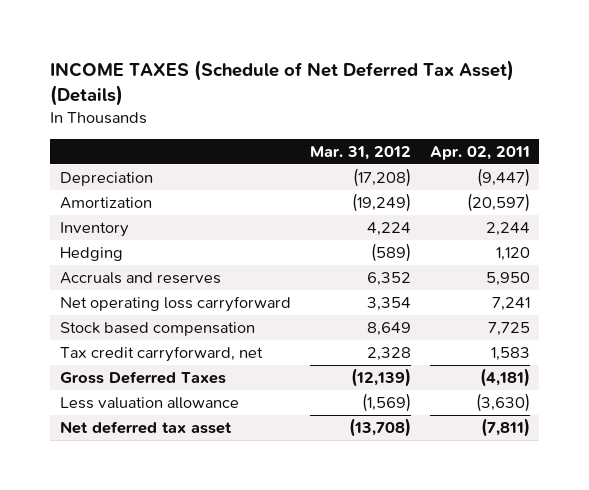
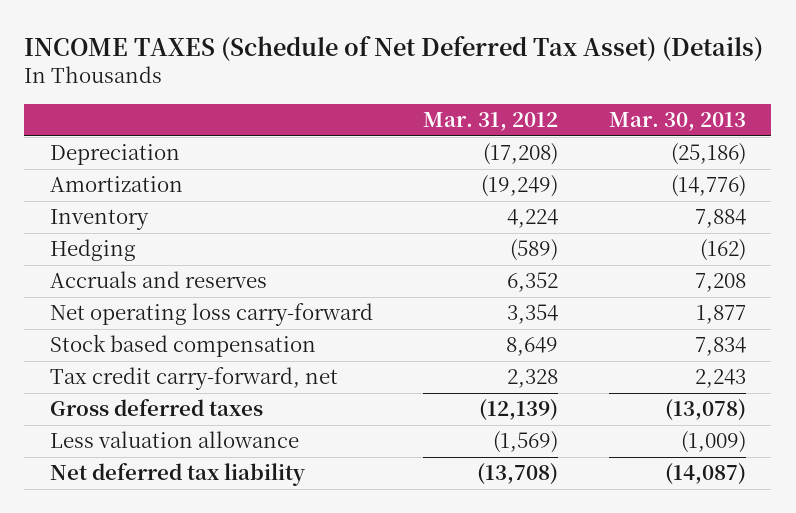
[429,145,530,160] Apr. 02, 2011 -> none
none -> [609,112,747,132] Mar. 30, 2013
[59,295,291,312] Net operating loss carryforward -> [49,303,373,327] Net operating loss carry-forward
[59,345,263,362] Tax credit carryforward, net -> [49,367,338,391] Tax credit carry-forward, net
[59,370,226,384] Gross Deferred Taxes -> [49,399,263,417] Gross deferred taxes
[59,420,232,434] Net deferred tax asset -> [49,463,305,487] Net deferred tax liability

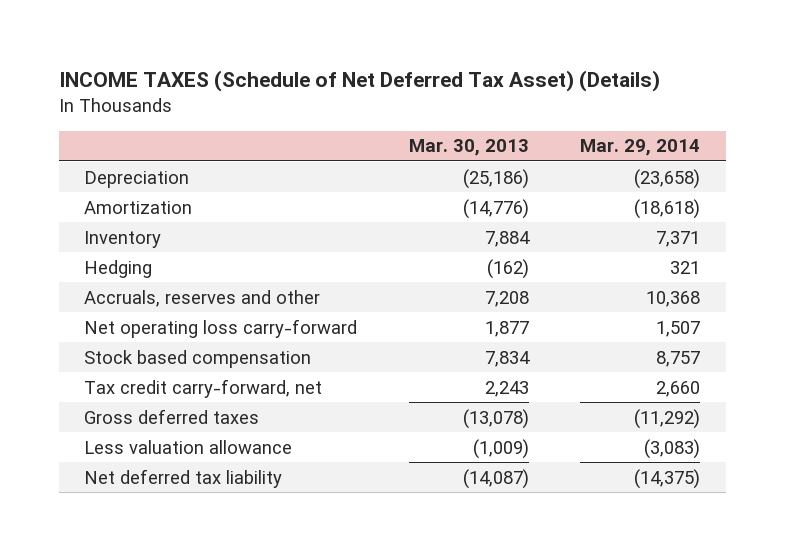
[423,112,559,132] Mar. 31, 2012 -> none
none -> [580,139,701,157] Mar. 29, 2014
[49,271,267,289] Accruals and reserves -> [84,289,321,307] Accruals, reserves and other

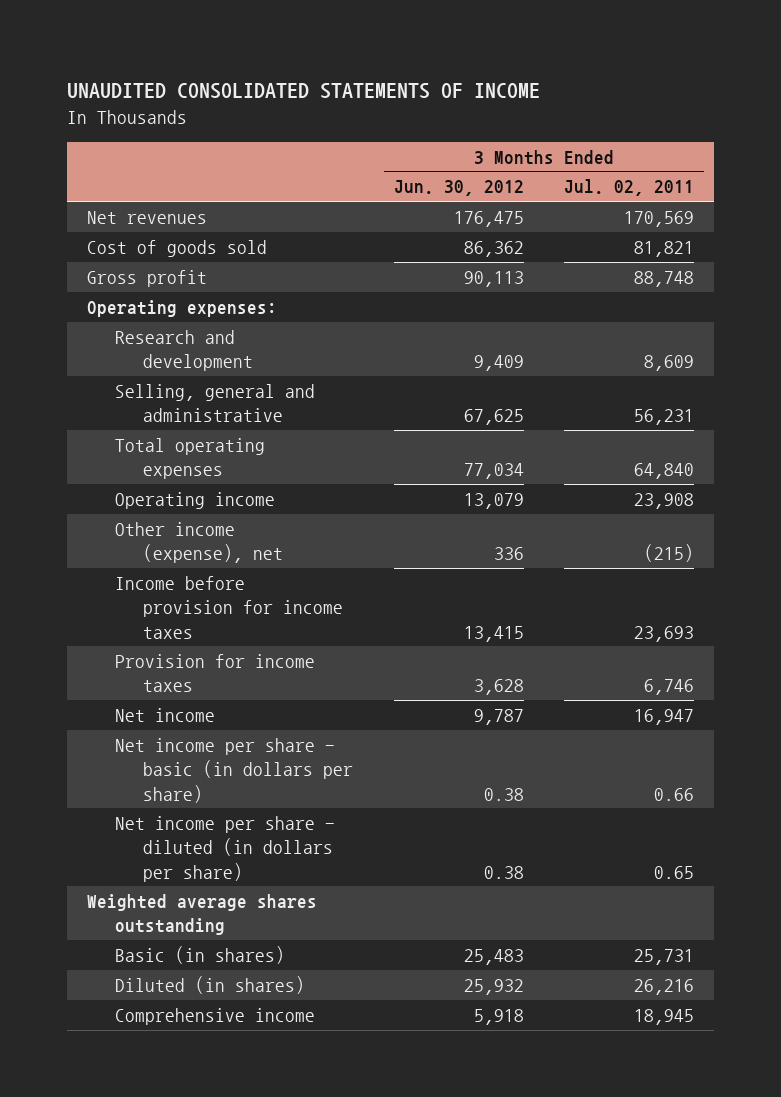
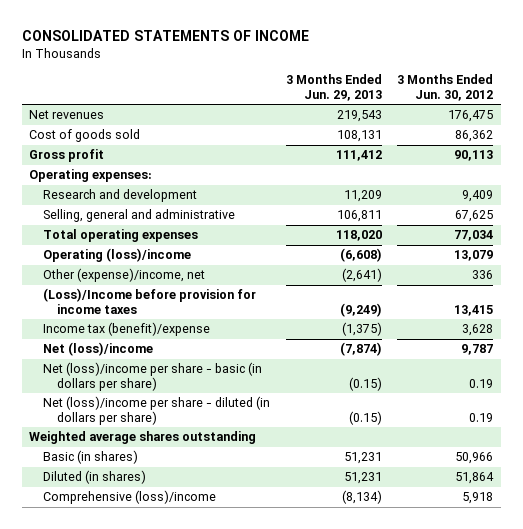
[66,82,540,99] UNAUDITED CONSOLIDATED STATEMENTS OF INCOME -> [21,29,309,41] CONSOLIDATED STATEMENTS OF INCOME
[564,179,695,197] Jul. 02, 2011 -> none
none -> [285,74,382,101] 3 Months Ended Jun. 29, 2013
[115,491,276,509] Operating income -> [43,248,192,263] Operating (loss)/income
[115,521,284,564] Other income (expense), net -> [43,268,206,283] Other (expense)/income, net
[115,575,344,639] Income before provision for income taxes -> [43,288,257,314] (Loss)/Income before provision for income taxes
[115,653,316,693] Provision for income taxes -> [43,322,211,337] Income tax (benefit)/expense
[115,707,216,722] Net income -> [43,342,154,357] Net (loss)/income
[115,737,354,803] Net income per share - basic (in dollars per share) -> [43,362,263,391] Net (loss)/income per share - basic (in dollars per share)
[483,787,524,801] 0.38 -> [469,378,494,388] 0.19
[115,815,336,882] Net income per share - diluted (in dollars per share) -> [43,396,271,425] Net (loss)/income per share - diluted (in dollars per share)
[483,865,524,879] 0.38 -> [469,412,494,422] 0.19
[463,948,524,965] 25,483 -> [455,452,494,465] 50,966
[463,978,524,995] 25,932 -> [455,472,495,485] 51,864
[115,1007,316,1025] Comprehensive income -> [43,490,217,505] Comprehensive (loss)/income

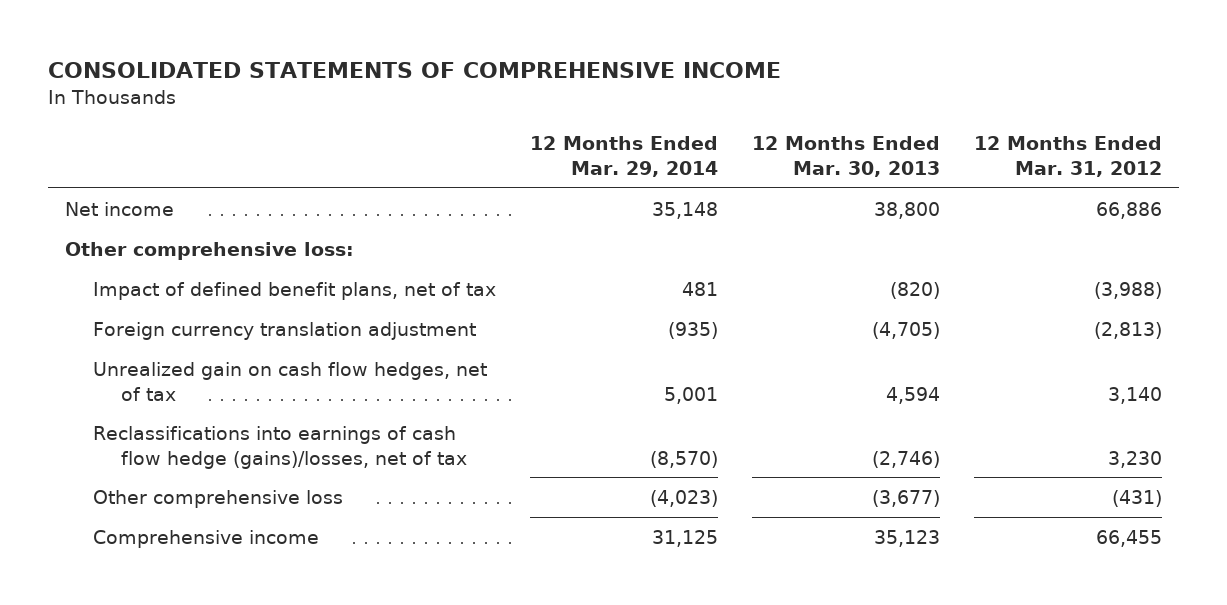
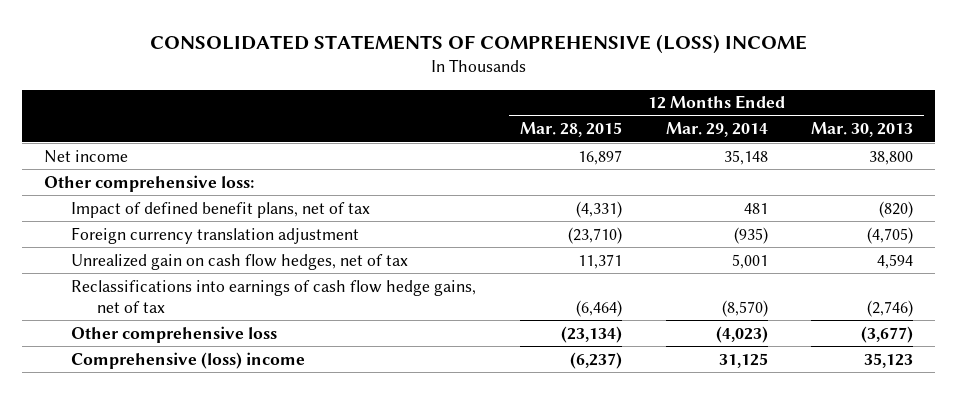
[48,62,782,79] CONSOLIDATED STATEMENTS OF COMPREHENSIVE INCOME -> [149,34,807,55] CONSOLIDATED STATEMENTS OF COMPREHENSIVE (LOSS) INCOME
[973,135,1162,177] 12 Months Ended Mar. 31, 2012 -> none
none -> [519,122,622,138] Mar. 28, 2015
[93,425,468,469] Reclassifications into earnings of cash flow hedge (gains)/losses, net of tax -> [70,279,476,313] Reclassifications into earnings of cash flow hedge gains, net of tax
[93,529,320,548] Comprehensive income -> [70,351,305,369] Comprehensive (loss) income

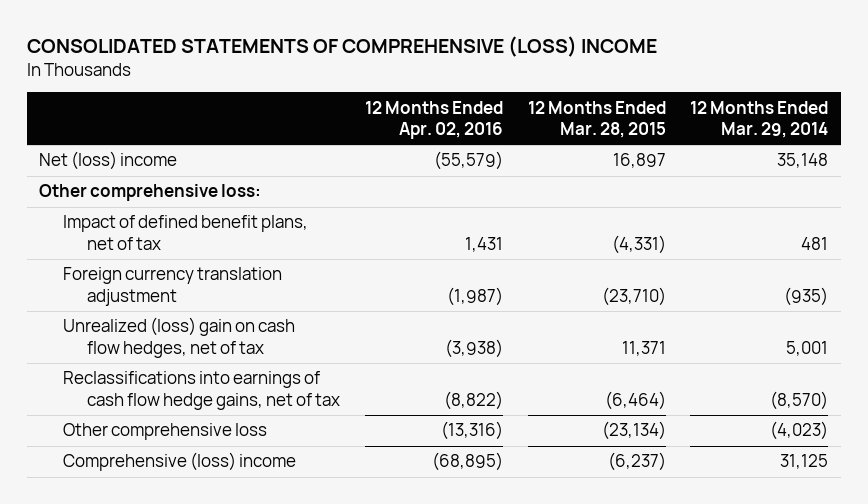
[811,122,914,138] Mar. 30, 2013 -> none
none -> [364,100,503,140] 12 Months Ended Apr. 02, 2016
[44,149,129,163] Net income -> [39,151,178,171] Net (loss) income
[70,253,408,270] Unrealized gain on cash flow hedges, net of tax -> [63,317,296,358] Unrealized (loss) gain on cash flow hedges, net of tax

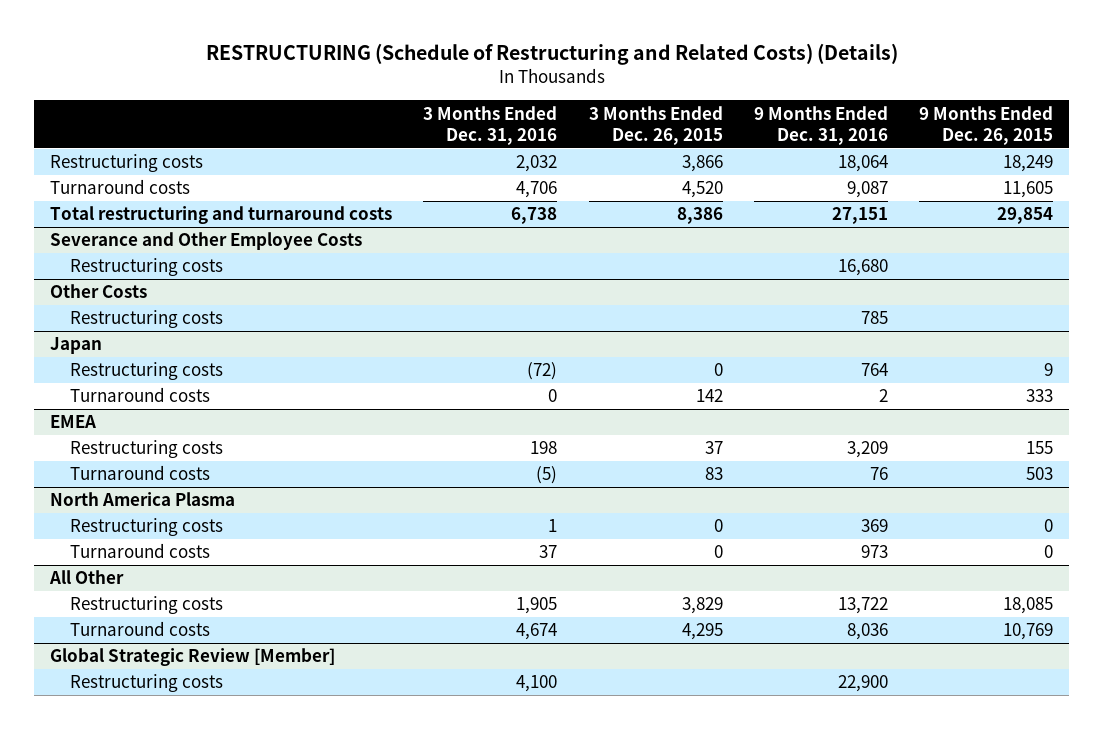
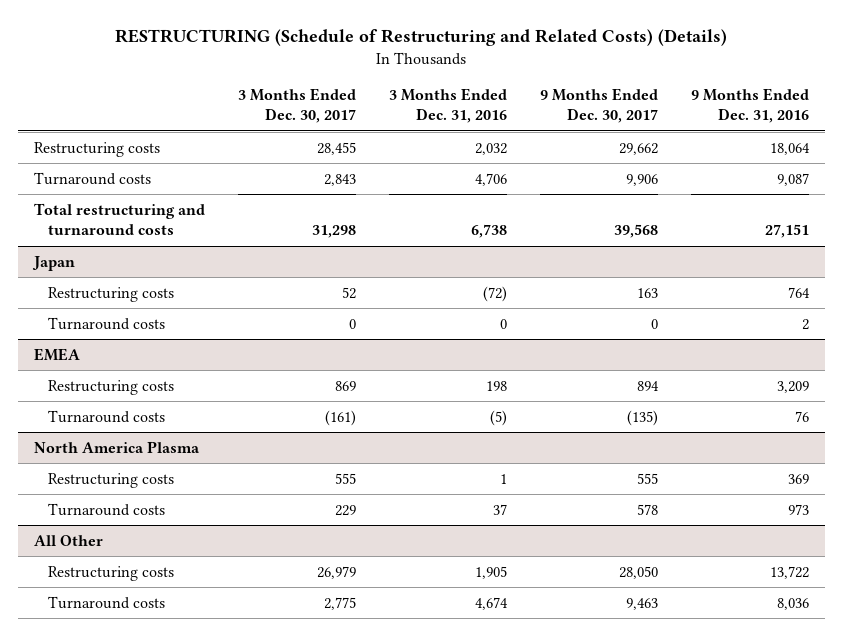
[588,105,723,145] 3 Months Ended Dec. 26, 2015 -> none
[919,105,1054,145] 9 Months Ended Dec. 26, 2015 -> none
none -> [238,88,357,124] 3 Months Ended Dec. 30, 2017
none -> [539,88,658,124] 9 Months Ended Dec. 30, 2017
[49,232,362,251] Severance and Other Employee Costs -> none
[69,258,223,277] Restructuring costs -> none
[49,284,147,299] Other Costs -> none
[69,310,223,329] Restructuring costs -> none
[49,648,335,667] Global Strategic Review [Member] -> none
[69,674,223,693] Restructuring costs -> none

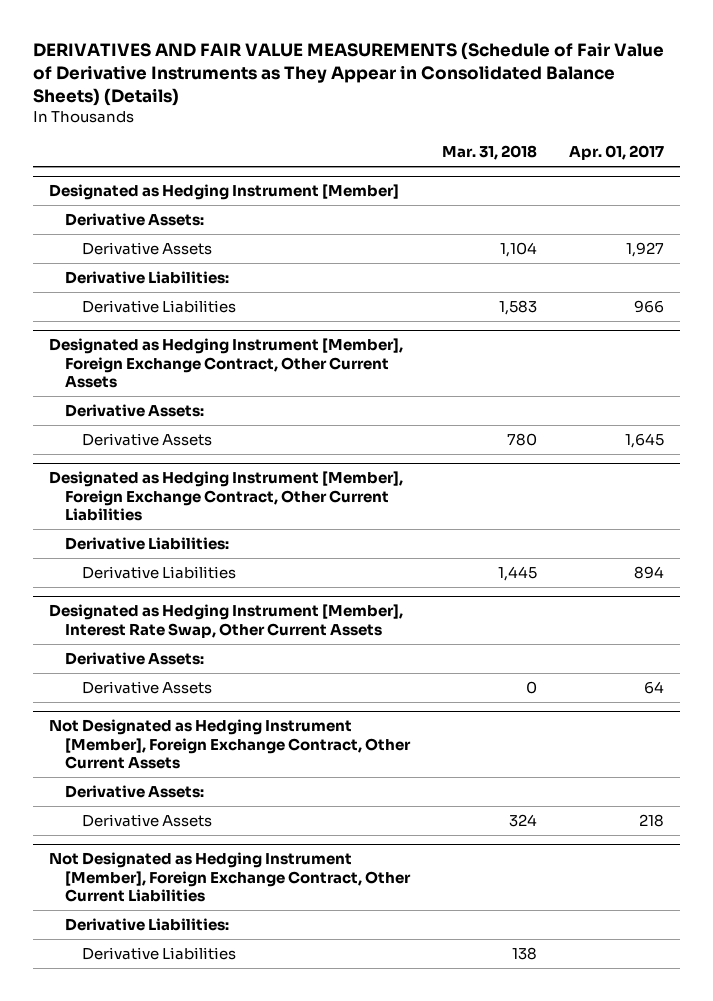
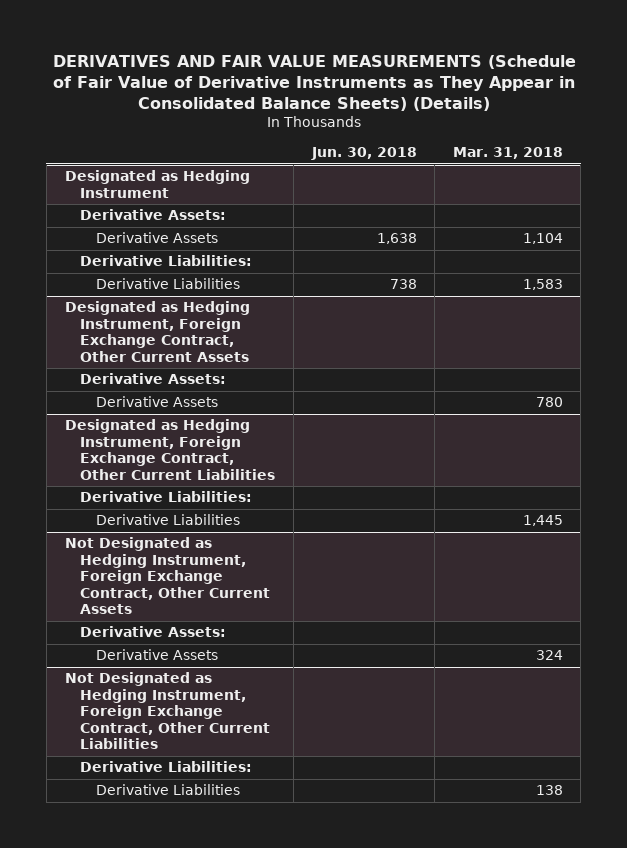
[569,145,665,161] Apr. 01, 2017 -> none
none -> [310,146,417,160] Jun. 30, 2018
[48,184,399,201] Designated as Hedging Instrument [Member] -> [64,170,250,198] Designated as Hedging Instrument
[48,338,403,388] Designated as Hedging Instrument [Member], Foreign Exchange Contract, Other Current Assets -> [64,301,250,362] Designated as Hedging Instrument, Foreign Exchange Contract, Other Current Assets
[48,471,403,521] Designated as Hedging Instrument [Member], Foreign Exchange Contract, Other Current Liabilities -> [64,419,276,480] Designated as Hedging Instrument, Foreign Exchange Contract, Other Current Liabilities
[48,604,403,638] Designated as Hedging Instrument [Member], Interest Rate Swap, Other Current Assets -> none
[65,652,205,666] Derivative Assets: -> none
[81,681,212,695] Derivative Assets -> none
[48,719,412,769] Not Designated as Hedging Instrument [Member], Foreign Exchange Contract, Other Current Assets -> [64,537,271,615] Not Designated as Hedging Instrument, Foreign Exchange Contract, Other Current Assets
[48,852,412,902] Not Designated as Hedging Instrument [Member], Foreign Exchange Contract, Other Current Liabilities -> [64,672,271,750] Not Designated as Hedging Instrument, Foreign Exchange Contract, Other Current Liabilities

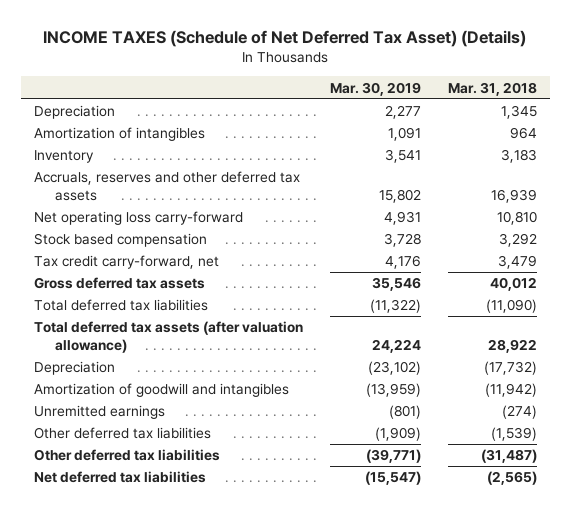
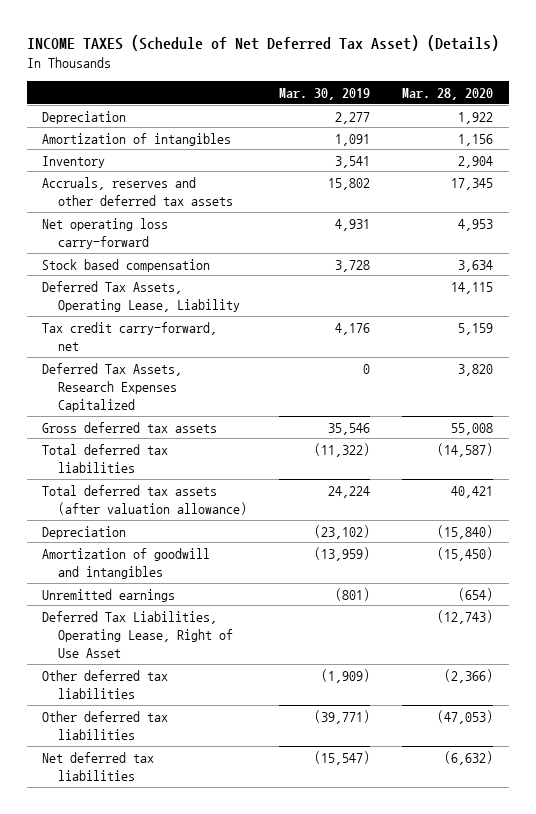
[447,81,537,96] Mar. 31, 2018 -> none
none -> [402,88,494,101] Mar. 28, 2020
none -> [42,280,241,312] Deferred Tax Assets, Operating Lease, Liability
none -> [42,362,183,413] Deferred Tax Assets, Research Expenses Capitalized
none -> [42,610,234,659] Deferred Tax Liabilities, Operating Lease, Right of Use Asset

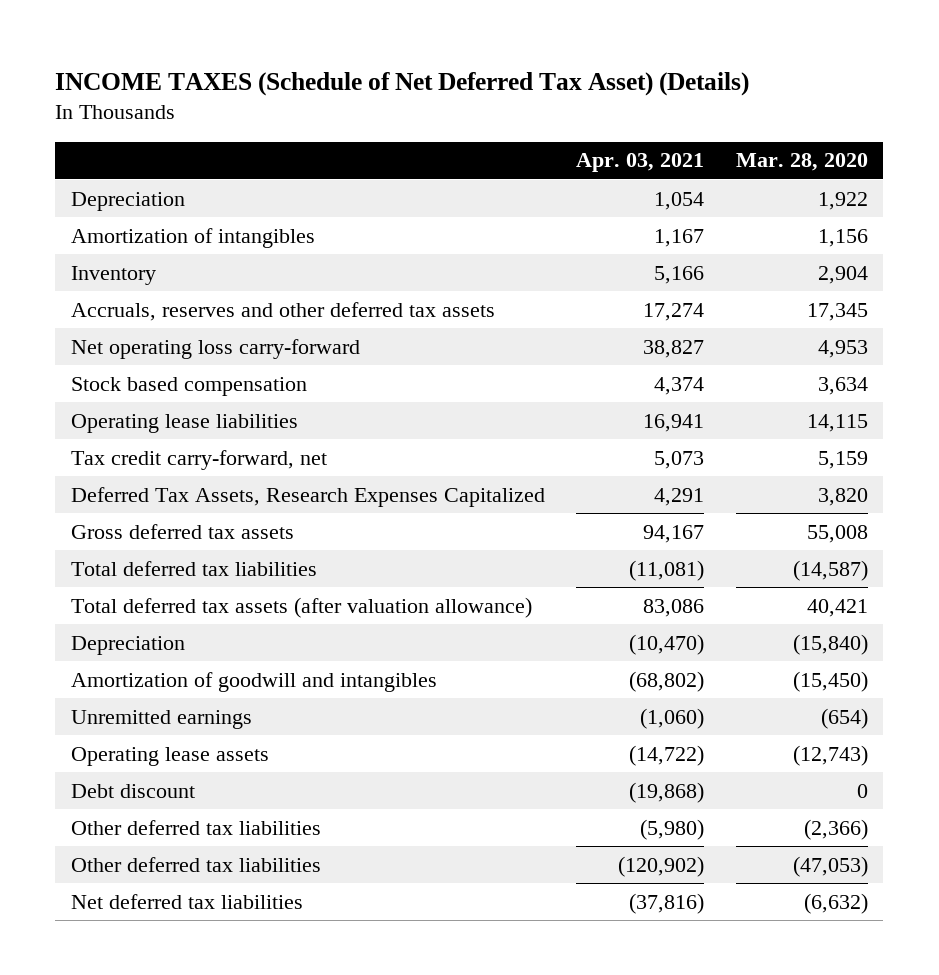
[279,88,371,101] Mar. 30, 2019 -> none
none -> [576,153,705,173] Apr. 03, 2021
[42,280,241,312] Deferred Tax Assets, Operating Lease, Liability -> [71,413,299,433] Operating lease liabilities
[42,610,234,659] Deferred Tax Liabilities, Operating Lease, Right of Use Asset -> [71,746,270,766] Operating lease assets
none -> [71,783,196,798] Debt discount

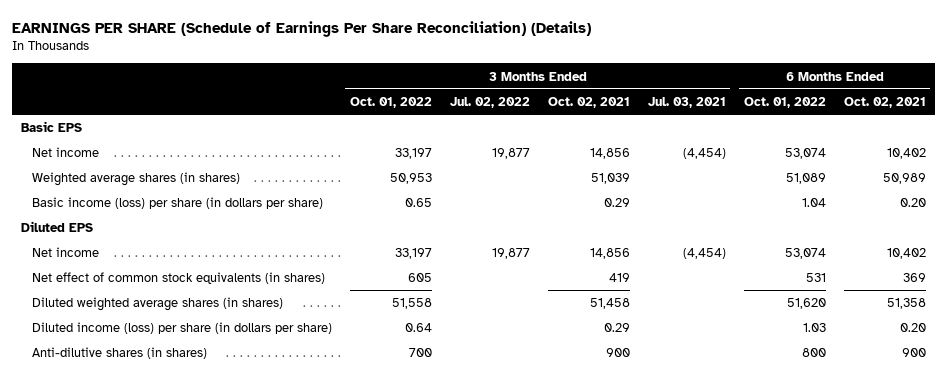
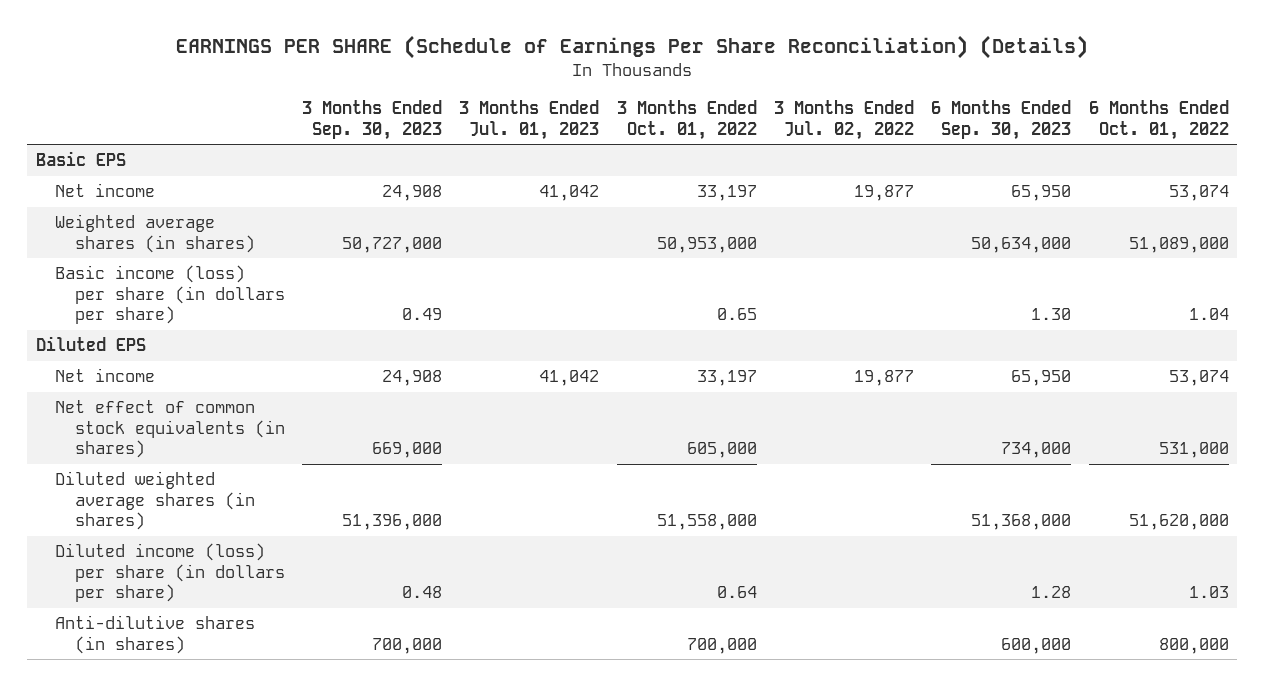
[547,96,630,108] Oct. 02, 2021 -> none
[647,96,726,108] Jul. 03, 2021 -> none
[843,96,926,108] Oct. 02, 2021 -> none
none -> [301,100,442,140] 3 Months Ended Sep. 30, 2023
none -> [459,100,600,140] 3 Months Ended Jul. 01, 2023
none -> [931,100,1072,140] 6 Months Ended Sep. 30, 2023
[389,173,432,185] 50,953 -> [656,236,757,253] 50,953,000
[785,173,826,185] 51,089 -> [1128,236,1229,253] 51,089,000
[407,273,432,283] 605 -> [686,442,757,459] 605,000
[805,273,826,283] 531 -> [1158,442,1229,459] 531,000
[391,298,432,310] 51,558 -> [656,514,757,531] 51,558,000
[786,298,826,310] 51,620 -> [1128,514,1229,531] 51,620,000
[408,348,432,358] 700 -> [686,637,757,654] 700,000
[801,348,826,358] 800 -> [1158,637,1229,654] 800,000

